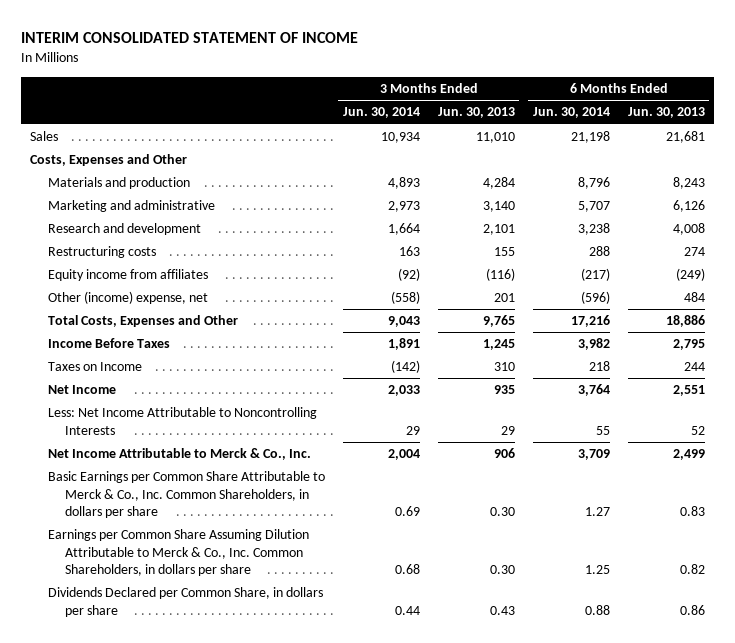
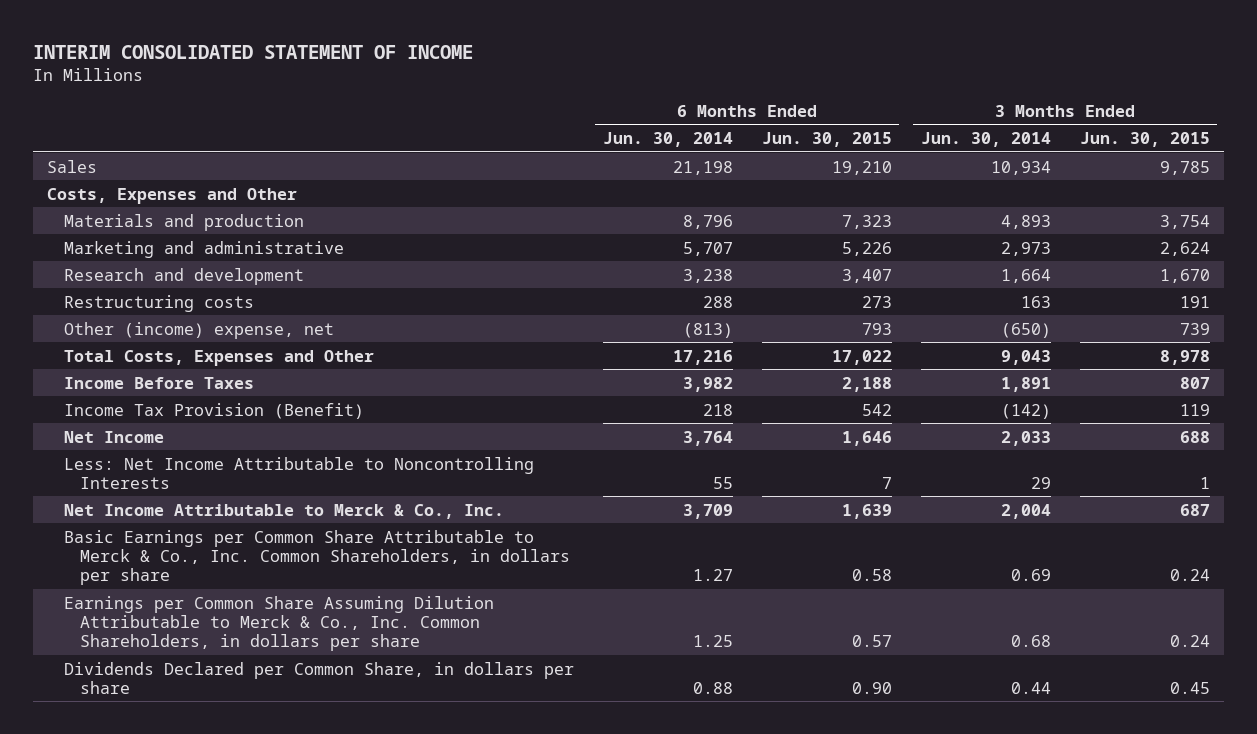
[437,107,515,119] Jun. 30, 2013 -> none
[627,107,705,119] Jun. 30, 2013 -> none
none -> [761,132,892,148] Jun. 30, 2015
none -> [1079,132,1210,148] Jun. 30, 2015
[47,269,208,282] Equity income from affiliates -> none
[390,291,420,305] (558) -> [1000,322,1051,338] (650)
[580,291,610,305] (596) -> [682,322,733,338] (813)
[47,362,142,372] Taxes on Income -> [63,402,364,419] Income Tax Provision (Benefit)

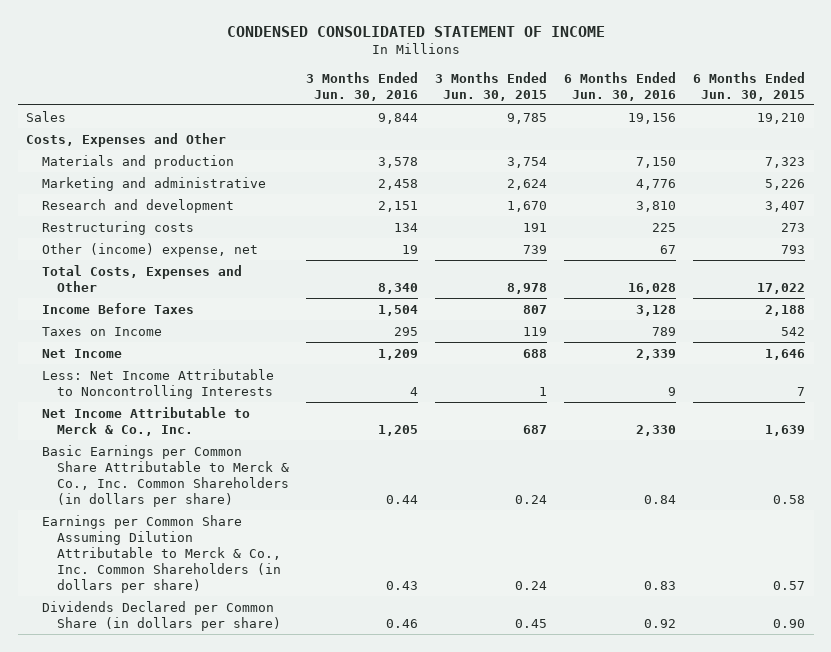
[32,44,473,59] INTERIM CONSOLIDATED STATEMENT OF INCOME -> [226,26,605,38] CONDENSED CONSOLIDATED STATEMENT OF INCOME
[602,132,733,148] Jun. 30, 2014 -> none
[920,132,1051,148] Jun. 30, 2014 -> none
none -> [306,71,419,101] 3 Months Ended Jun. 30, 2016
none -> [564,71,677,101] 6 Months Ended Jun. 30, 2016
[63,402,364,419] Income Tax Provision (Benefit) -> [41,326,162,336] Taxes on Income
[63,529,571,586] Basic Earnings per Common Share Attributable to Merck & Co., Inc. Common Shareholders, in dollars per share -> [41,444,290,507] Basic Earnings per Common Share Attributable to Merck & Co., Inc. Common Shareholders (in dollars per share)
[63,595,494,652] Earnings per Common Share Assuming Dilution Attributable to Merck & Co., Inc. Common Shareholders, in dollars per share -> [41,514,282,594] Earnings per Common Share Assuming Dilution Attributable to Merck & Co., Inc. Common Shareholders (in dollars per share)
[63,661,574,694] Dividends Declared per Common Share, in dollars per share -> [41,600,282,631] Dividends Declared per Common Share (in dollars per share)

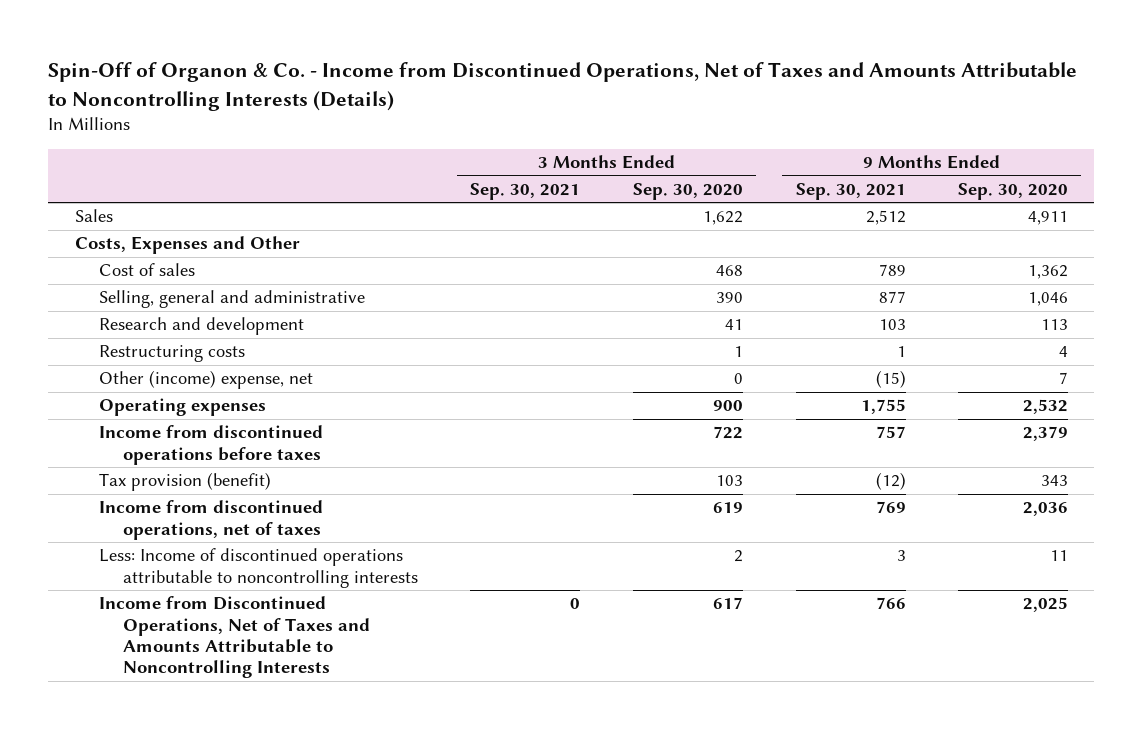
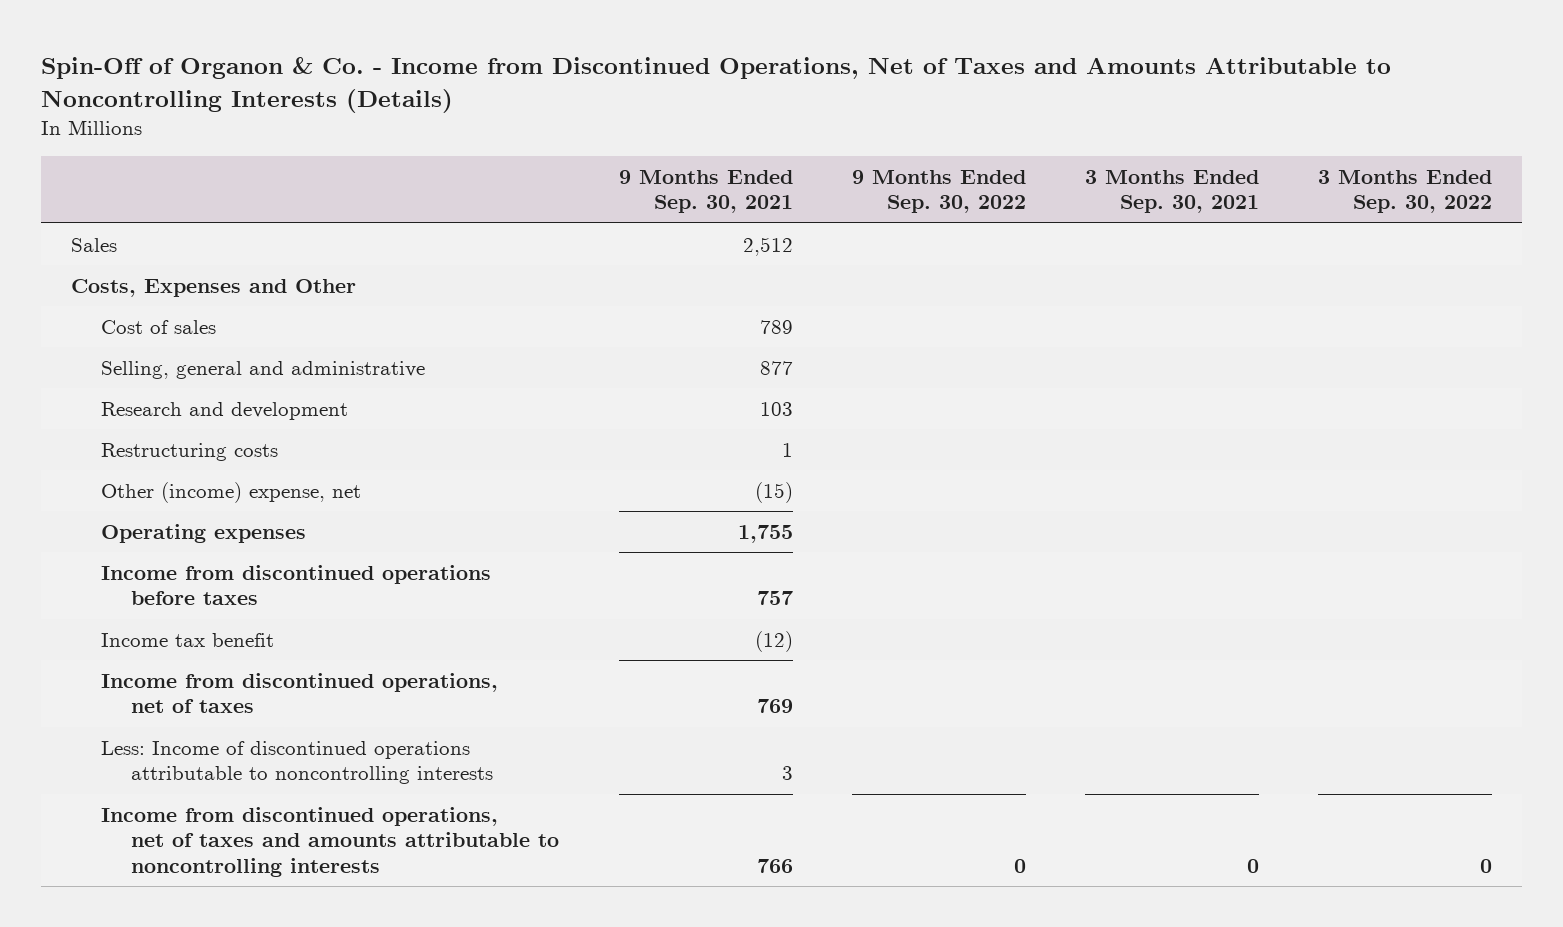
[633,182,744,200] Sep. 30, 2020 -> none
[958,182,1069,200] Sep. 30, 2020 -> none
none -> [851,169,1026,214] 9 Months Ended Sep. 30, 2022
none -> [1318,169,1493,214] 3 Months Ended Sep. 30, 2022
[98,472,271,492] Tax provision (benefit) -> [101,632,275,647] Income tax benefit
[98,596,370,679] Income from Discontinued Operations, Net of Taxes and Amounts Attributable to Noncontrolling Interests -> [101,806,560,877] Income from discontinued operations, net of taxes and amounts attributable to noncontrolling interests

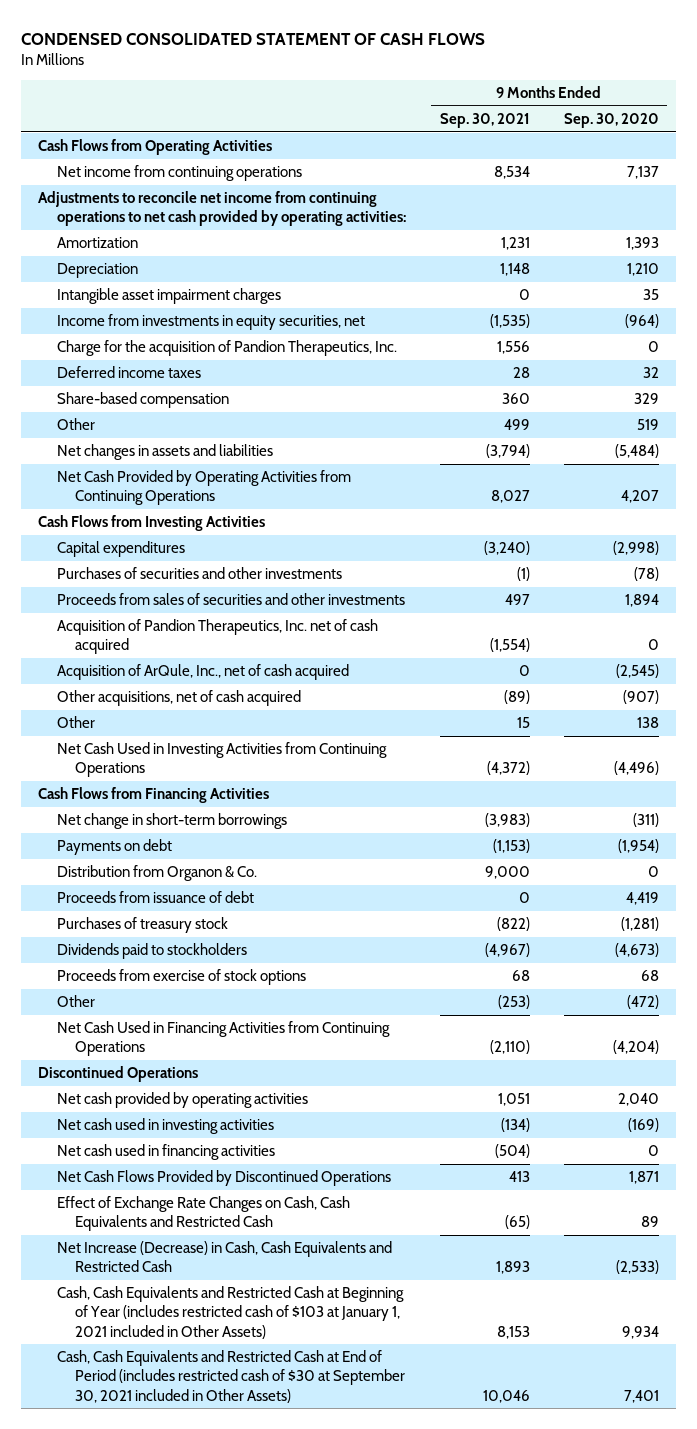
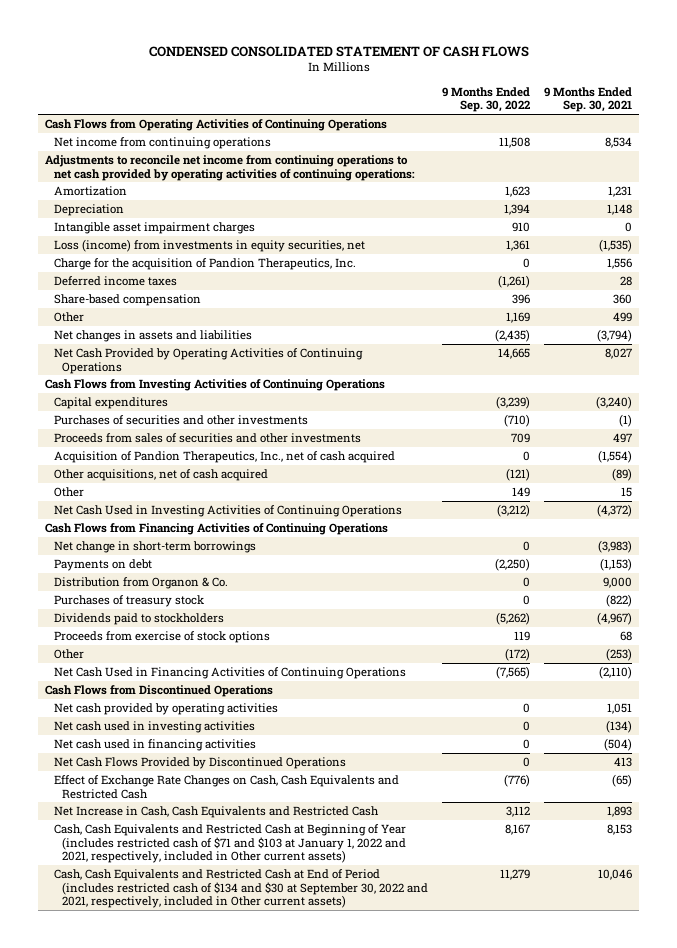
[563,112,659,128] Sep. 30, 2020 -> none
none -> [442,86,531,113] 9 Months Ended Sep. 30, 2022
[38,139,273,156] Cash Flows from Operating Activities -> [44,119,387,132] Cash Flows from Operating Activities of Continuing Operations
[38,191,406,227] Adjustments to reconcile net income from continuing operations to net cash provided by operating activities: -> [44,155,415,181] Adjustments to reconcile net income from continuing operations to net cash provided by operating activities of continuing operations:
[56,314,365,331] Income from investments in equity securities, net -> [53,239,365,253] Loss (income) from investments in equity securities, net
[56,470,351,506] Net Cash Provided by Operating Activities from Continuing Operations -> [53,348,363,374] Net Cash Provided by Operating Activities of Continuing Operations
[38,515,266,532] Cash Flows from Investing Activities -> [44,379,385,392] Cash Flows from Investing Activities of Continuing Operations
[56,664,349,681] Acquisition of ArQule, Inc., net of cash acquired -> none
[56,619,378,655] Acquisition of Pandion Therapeutics, Inc. net of cash acquired -> [53,451,395,464] Acquisition of Pandion Therapeutics, Inc., net of cash acquired
[56,742,387,778] Net Cash Used in Investing Activities from Continuing Operations -> [53,505,402,518] Net Cash Used in Investing Activities of Continuing Operations
[38,787,270,804] Cash Flows from Financing Activities -> [44,523,388,536] Cash Flows from Financing Activities of Continuing Operations
[56,891,254,904] Proceeds from issuance of debt -> none
[56,1021,390,1057] Net Cash Used in Financing Activities from Continuing Operations -> [53,667,406,680] Net Cash Used in Financing Activities of Continuing Operations
[38,1066,199,1083] Discontinued Operations -> [44,685,273,698] Cash Flows from Discontinued Operations
[56,1241,392,1273] Net Increase (Decrease) in Cash, Cash Equivalents and Restricted Cash -> [53,806,379,819] Net Increase in Cash, Cash Equivalents and Restricted Cash
[56,1286,404,1339] Cash, Cash Equivalents and Restricted Cash at Beginning of Year (includes restricted cash of $103 at January 1, 2021 included in Other Assets) -> [53,824,407,863] Cash, Cash Equivalents and Restricted Cash at Beginning of Year (includes restricted cash of $71 and $103 at January 1, 2022 and 2021, respectively, included in Other current assets)
[56,1350,405,1403] Cash, Cash Equivalents and Restricted Cash at End of Period (includes restricted cash of $30 at September 30, 2021 included in Other Assets) -> [53,869,429,908] Cash, Cash Equivalents and Restricted Cash at End of Period (includes restricted cash of $134 and $30 at September 30, 2022 and 2021, respectively, included in Other current assets)

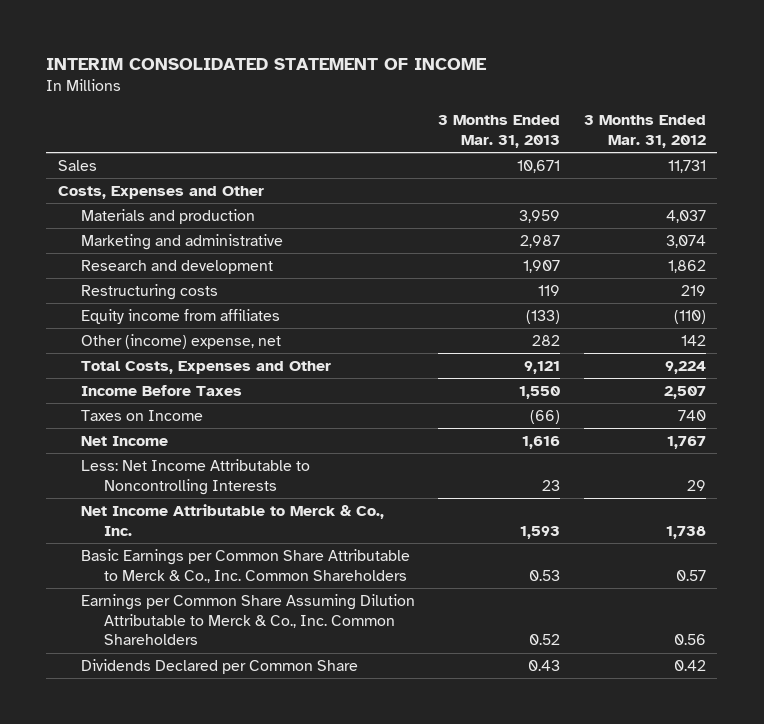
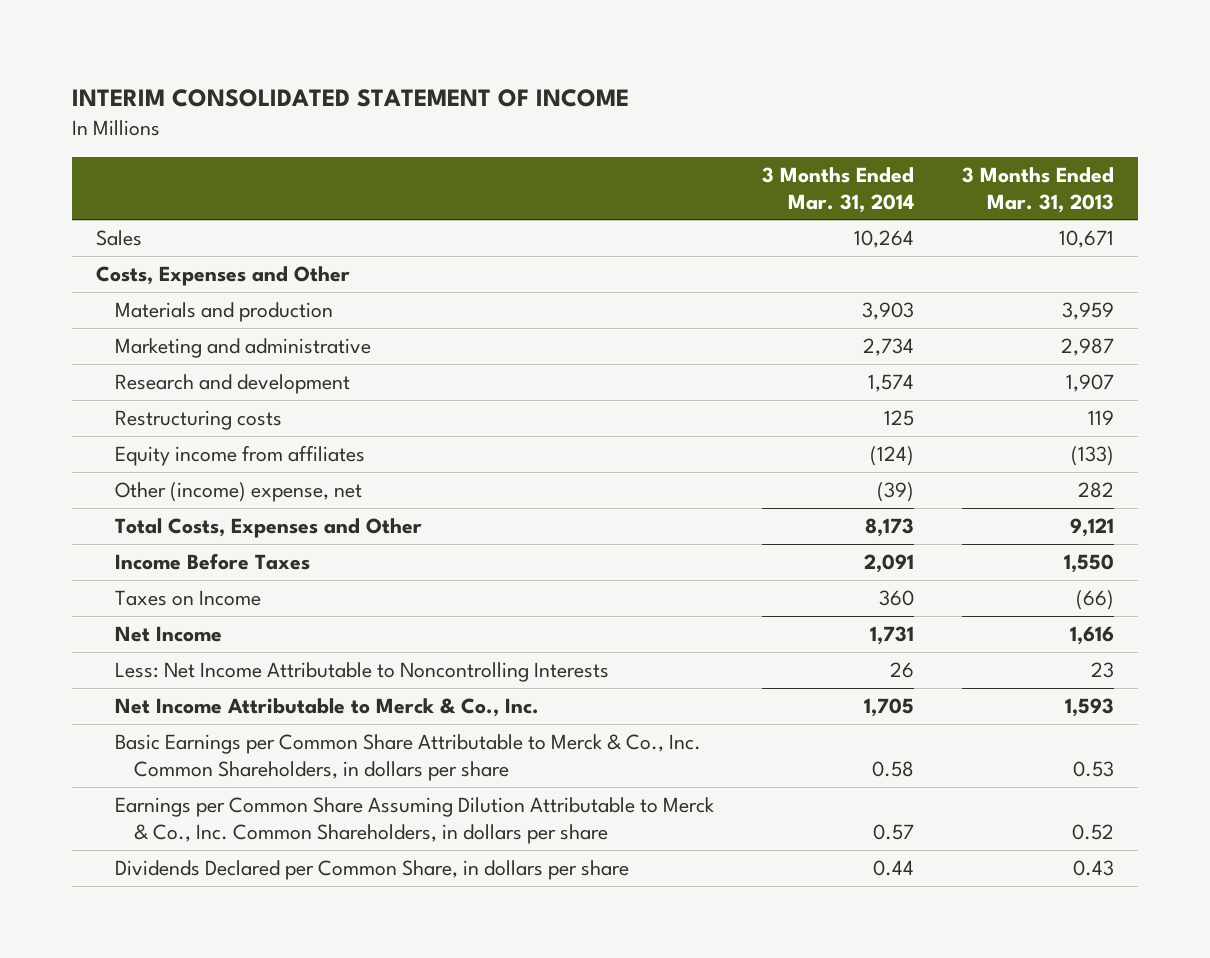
[583,115,706,148] 3 Months Ended Mar. 31, 2012 -> none
none -> [762,166,915,213] 3 Months Ended Mar. 31, 2014
[81,549,411,583] Basic Earnings per Common Share Attributable to Merck & Co., Inc. Common Shareholders -> [115,733,702,781] Basic Earnings per Common Share Attributable to Merck & Co., Inc. Common Shareholders, in dollars per share
[81,594,416,646] Earnings per Common Share Assuming Dilution Attributable to Merck & Co., Inc. Common Shareholders -> [115,796,715,844] Earnings per Common Share Assuming Dilution Attributable to Merck & Co., Inc. Common Shareholders, in dollars per share
[81,659,359,675] Dividends Declared per Common Share -> [115,859,630,880] Dividends Declared per Common Share, in dollars per share

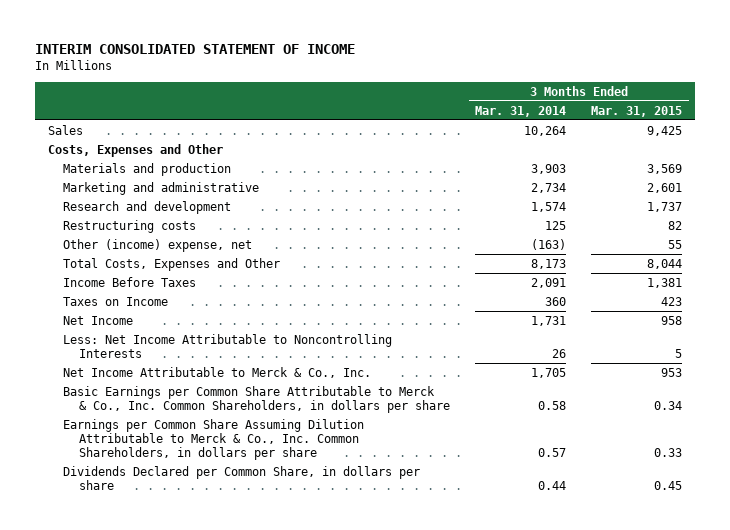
[962,166,1115,213] 3 Months Ended Mar. 31, 2013 -> none
none -> [591,105,683,117] Mar. 31, 2015
[115,444,366,466] Equity income from affiliates -> none
[877,481,915,502] (39) -> [531,238,567,250] (163)

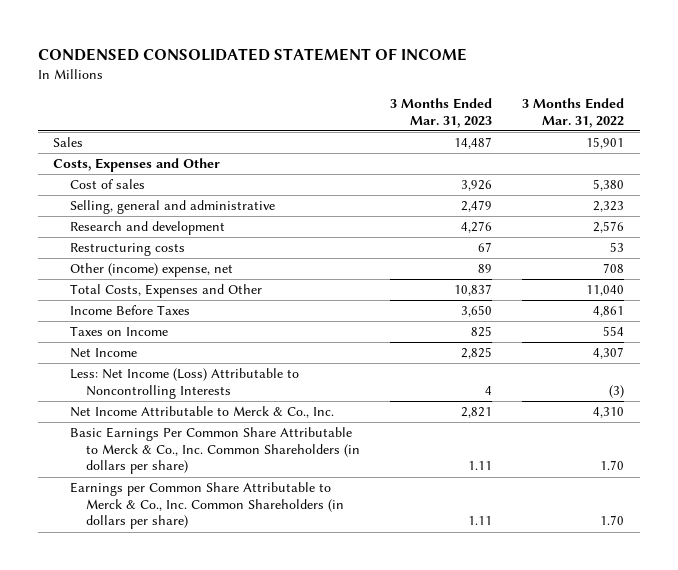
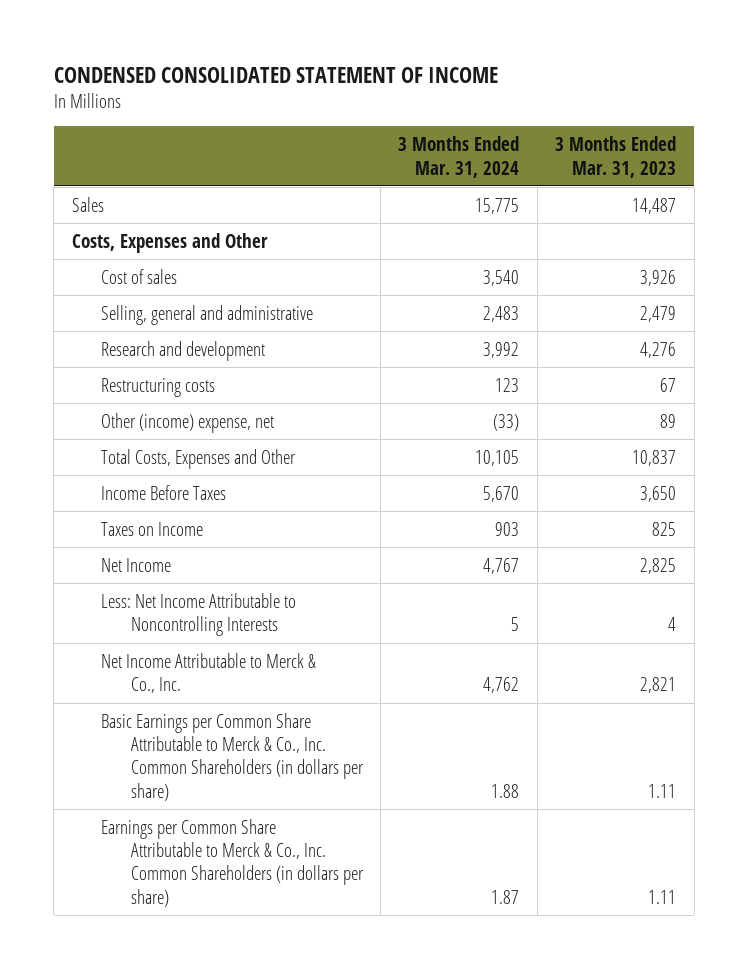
[522,98,625,128] 3 Months Ended Mar. 31, 2022 -> none
none -> [398,136,520,178] 3 Months Ended Mar. 31, 2024
[69,368,299,399] Less: Net Income (Loss) Attributable to Noncontrolling Interests -> [101,592,297,637] Less: Net Income Attributable to Noncontrolling Interests
[69,427,361,475] Basic Earnings Per Common Share Attributable to Merck & Co., Inc. Common Shareholders (in dollars per share) -> [101,712,364,801] Basic Earnings per Common Share Attributable to Merck & Co., Inc. Common Shareholders (in dollars per share)

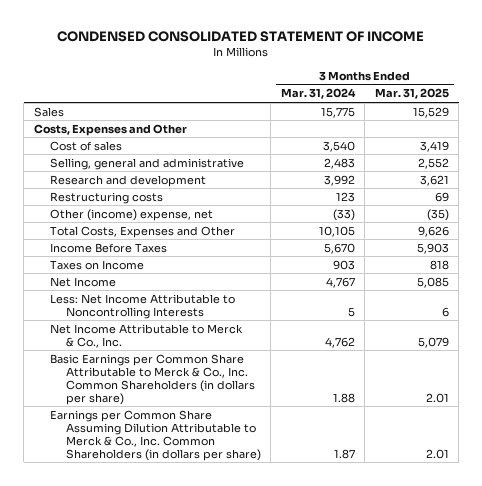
[555,136,677,178] 3 Months Ended Mar. 31, 2023 -> none
none -> [374,88,449,100] Mar. 31, 2025
[101,818,364,907] Earnings per Common Share Attributable to Merck & Co., Inc. Common Shareholders (in dollars per share) -> [49,409,261,461] Earnings per Common Share Assuming Dilution Attributable to Merck & Co., Inc. Common Shareholders (in dollars per share)

